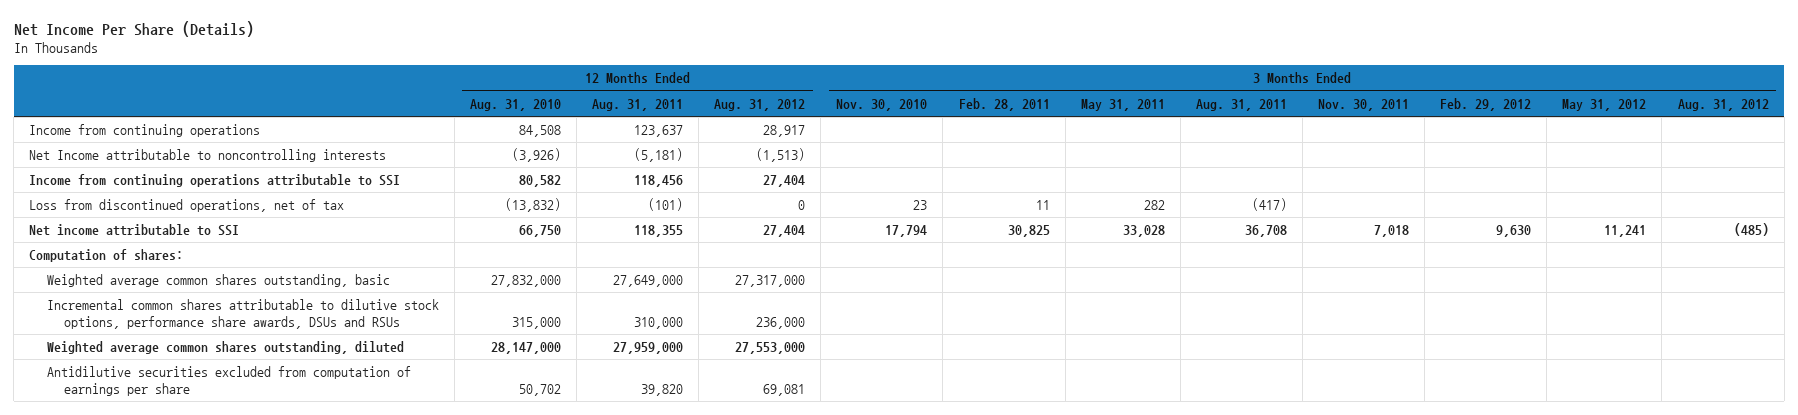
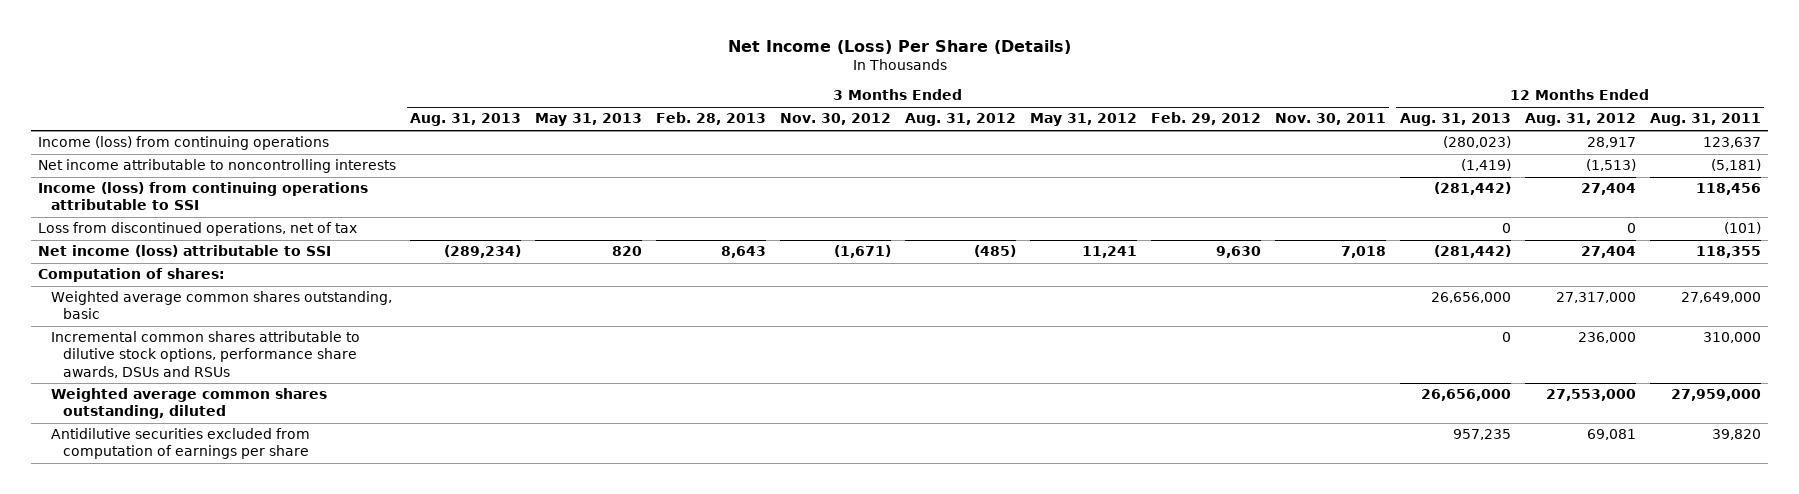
[13,21,254,38] Net Income Per Share (Details) -> [727,40,1071,55] Net Income (Loss) Per Share (Details)
[469,98,561,111] Aug. 31, 2010 -> none
[836,98,928,111] Nov. 30, 2010 -> none
[958,97,1050,111] Feb. 28, 2011 -> none
[1080,98,1165,111] May 31, 2011 -> none
[1195,98,1287,111] Aug. 31, 2011 -> none
none -> [410,113,522,127] Aug. 31, 2013
none -> [535,113,643,127] May 31, 2013
none -> [656,112,767,126] Feb. 28, 2013
none -> [780,113,892,126] Nov. 30, 2012
none -> [1399,113,1511,127] Aug. 31, 2013
[29,123,261,137] Income from continuing operations -> [38,136,330,151] Income (loss) from continuing operations
[29,148,387,162] Net Income attributable to noncontrolling interests -> [38,159,397,174] Net income attributable to noncontrolling interests
[29,173,401,187] Income from continuing operations attributable to SSI -> [38,182,369,211] Income (loss) from continuing operations attributable to SSI
[29,223,240,236] Net income attributable to SSI -> [38,245,332,258] Net income (loss) attributable to SSI

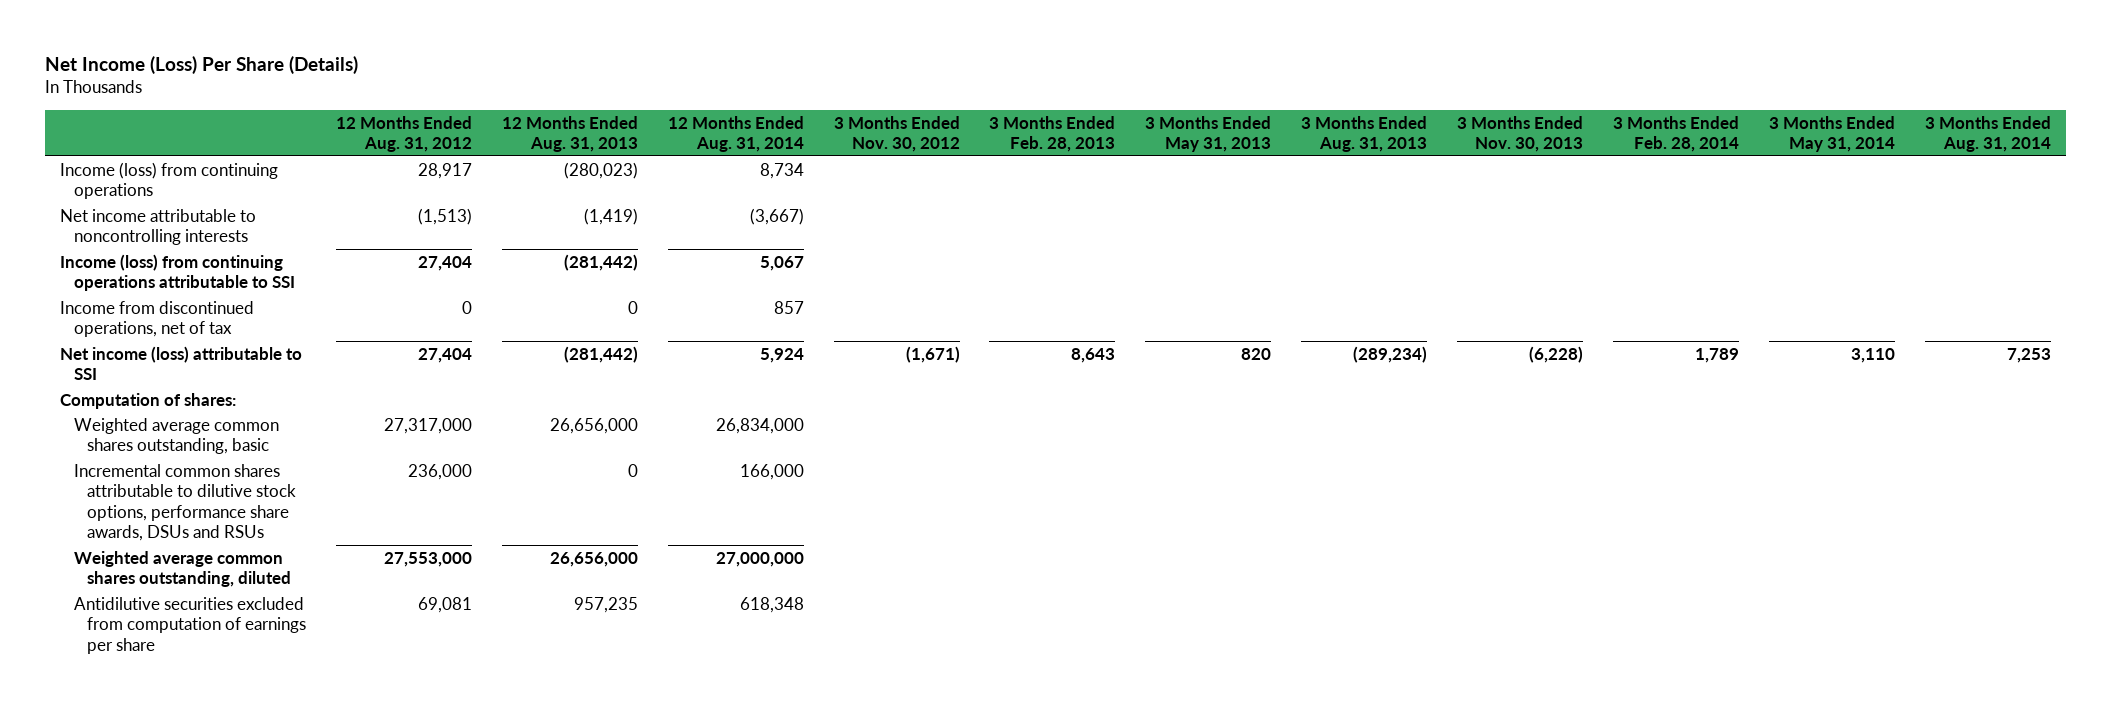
[905,113,1017,127] Aug. 31, 2012 -> none
[1030,113,1138,127] May 31, 2012 -> none
[1151,112,1262,126] Feb. 29, 2012 -> none
[1274,113,1386,126] Nov. 30, 2011 -> none
[1649,113,1761,127] Aug. 31, 2011 -> none
none -> [667,115,804,153] 12 Months Ended Aug. 31, 2014
none -> [1457,115,1584,153] 3 Months Ended Nov. 30, 2013
none -> [1613,115,1740,153] 3 Months Ended Feb. 28, 2014
none -> [1768,115,1895,153] 3 Months Ended May 31, 2014
none -> [1924,115,2051,153] 3 Months Ended Aug. 31, 2014
[38,222,358,237] Loss from discontinued operations, net of tax -> [60,300,255,338] Income from discontinued operations, net of tax

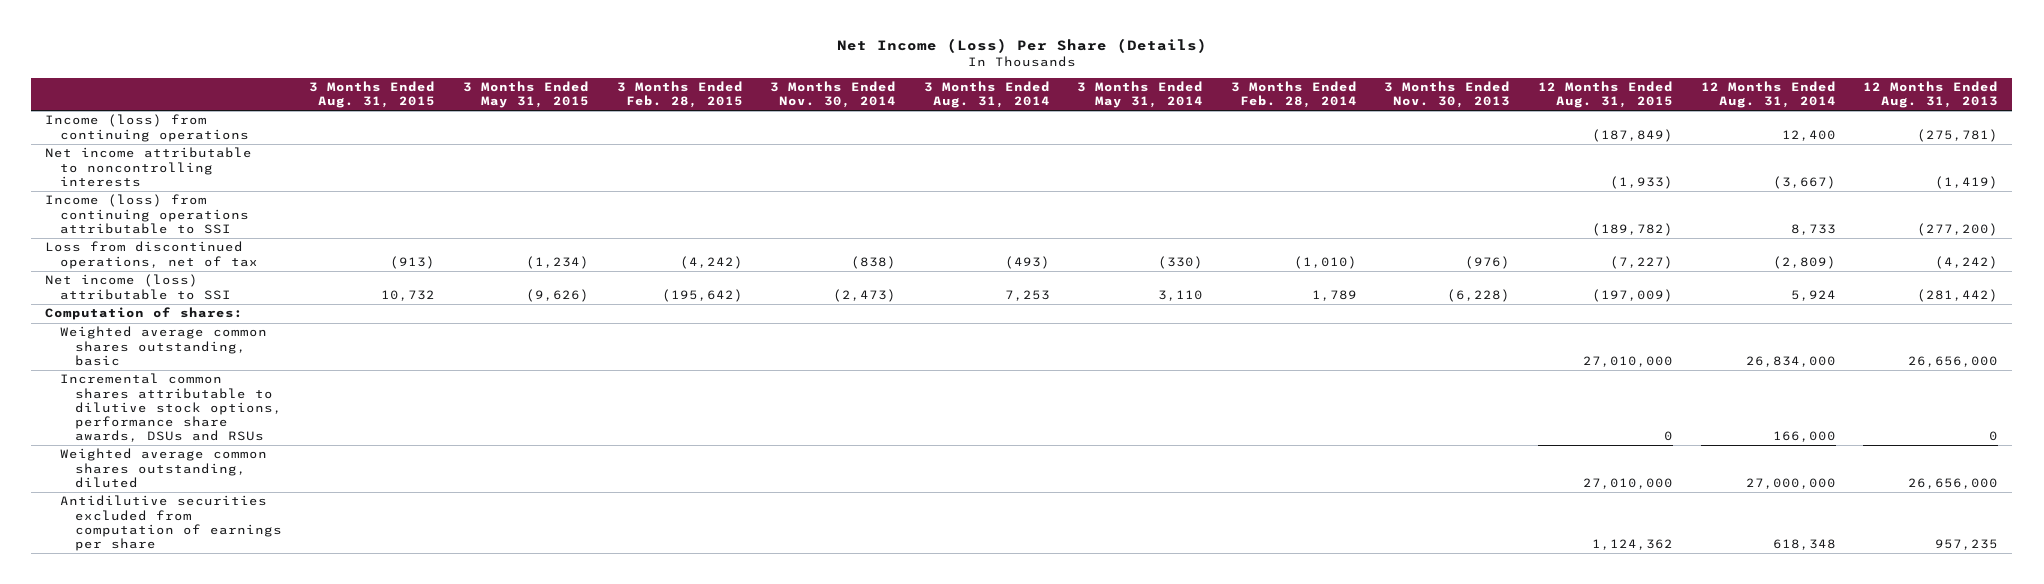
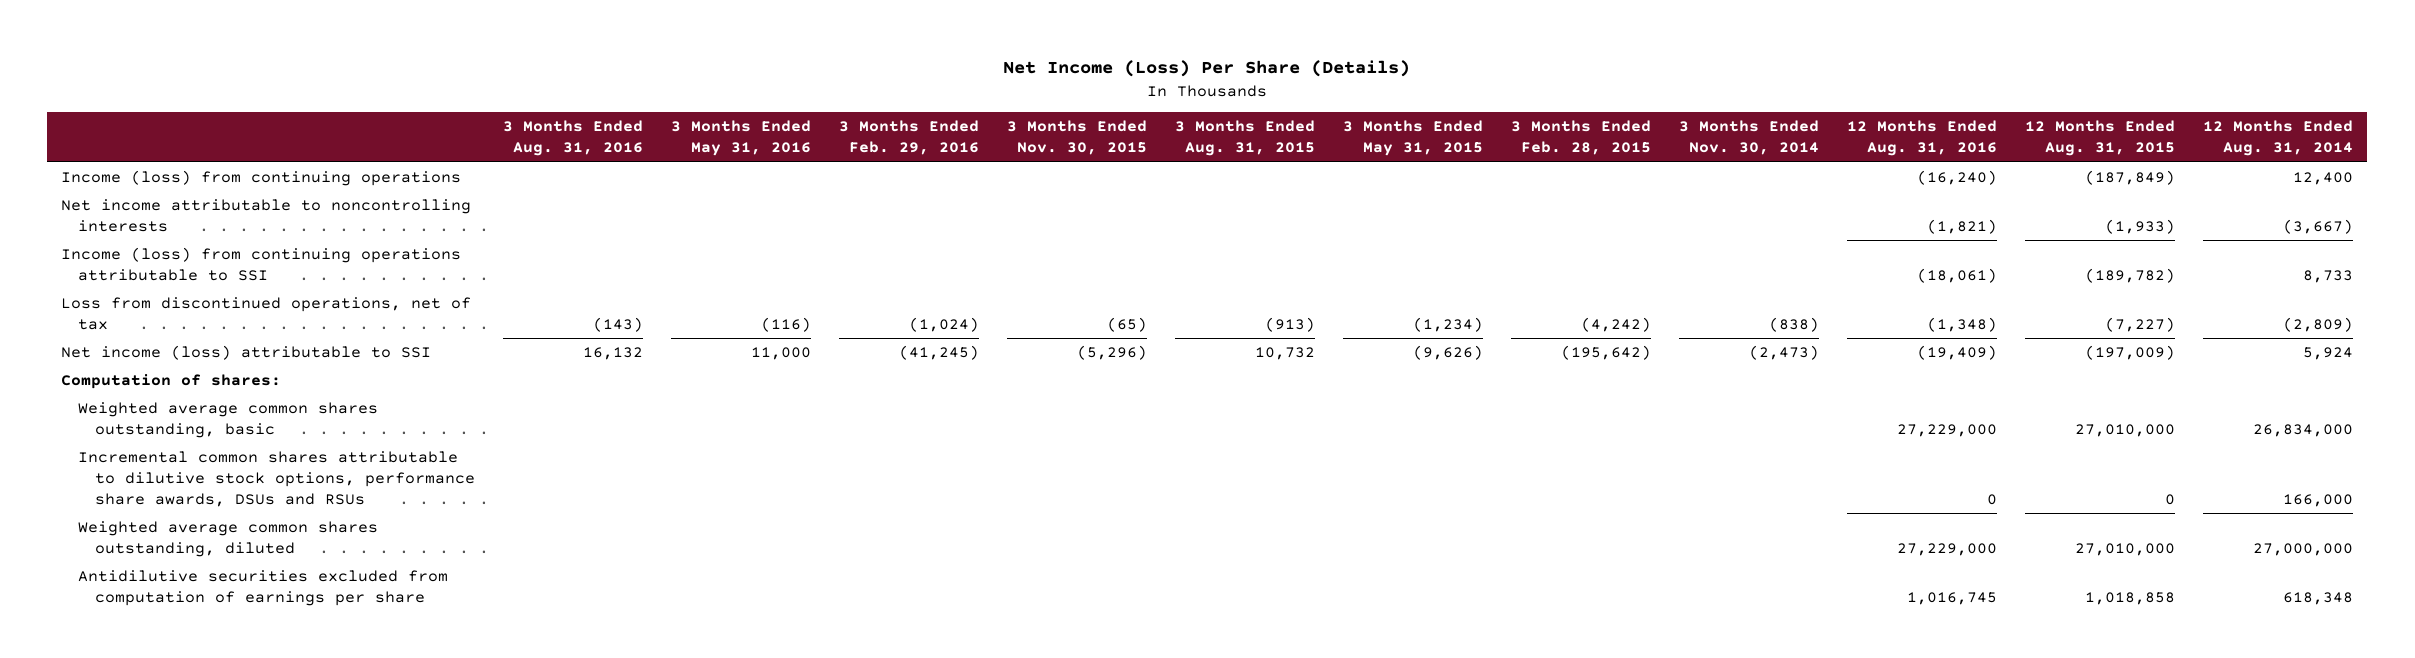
[923,81,1050,109] 3 Months Ended Aug. 31, 2014 -> none
[1077,81,1204,109] 3 Months Ended May 31, 2014 -> none
[1230,81,1357,109] 3 Months Ended Feb. 28, 2014 -> none
[1384,81,1511,109] 3 Months Ended Nov. 30, 2013 -> none
[1863,81,1999,109] 12 Months Ended Aug. 31, 2013 -> none
none -> [503,120,644,157] 3 Months Ended Aug. 31, 2016
none -> [671,120,812,157] 3 Months Ended May 31, 2016
none -> [839,120,980,156] 3 Months Ended Feb. 29, 2016
none -> [1007,120,1148,156] 3 Months Ended Nov. 30, 2015
none -> [1847,120,1998,157] 12 Months Ended Aug. 31, 2016
[1592,538,1674,550] 1,124,362 -> [2085,592,2176,606] 1,018,858

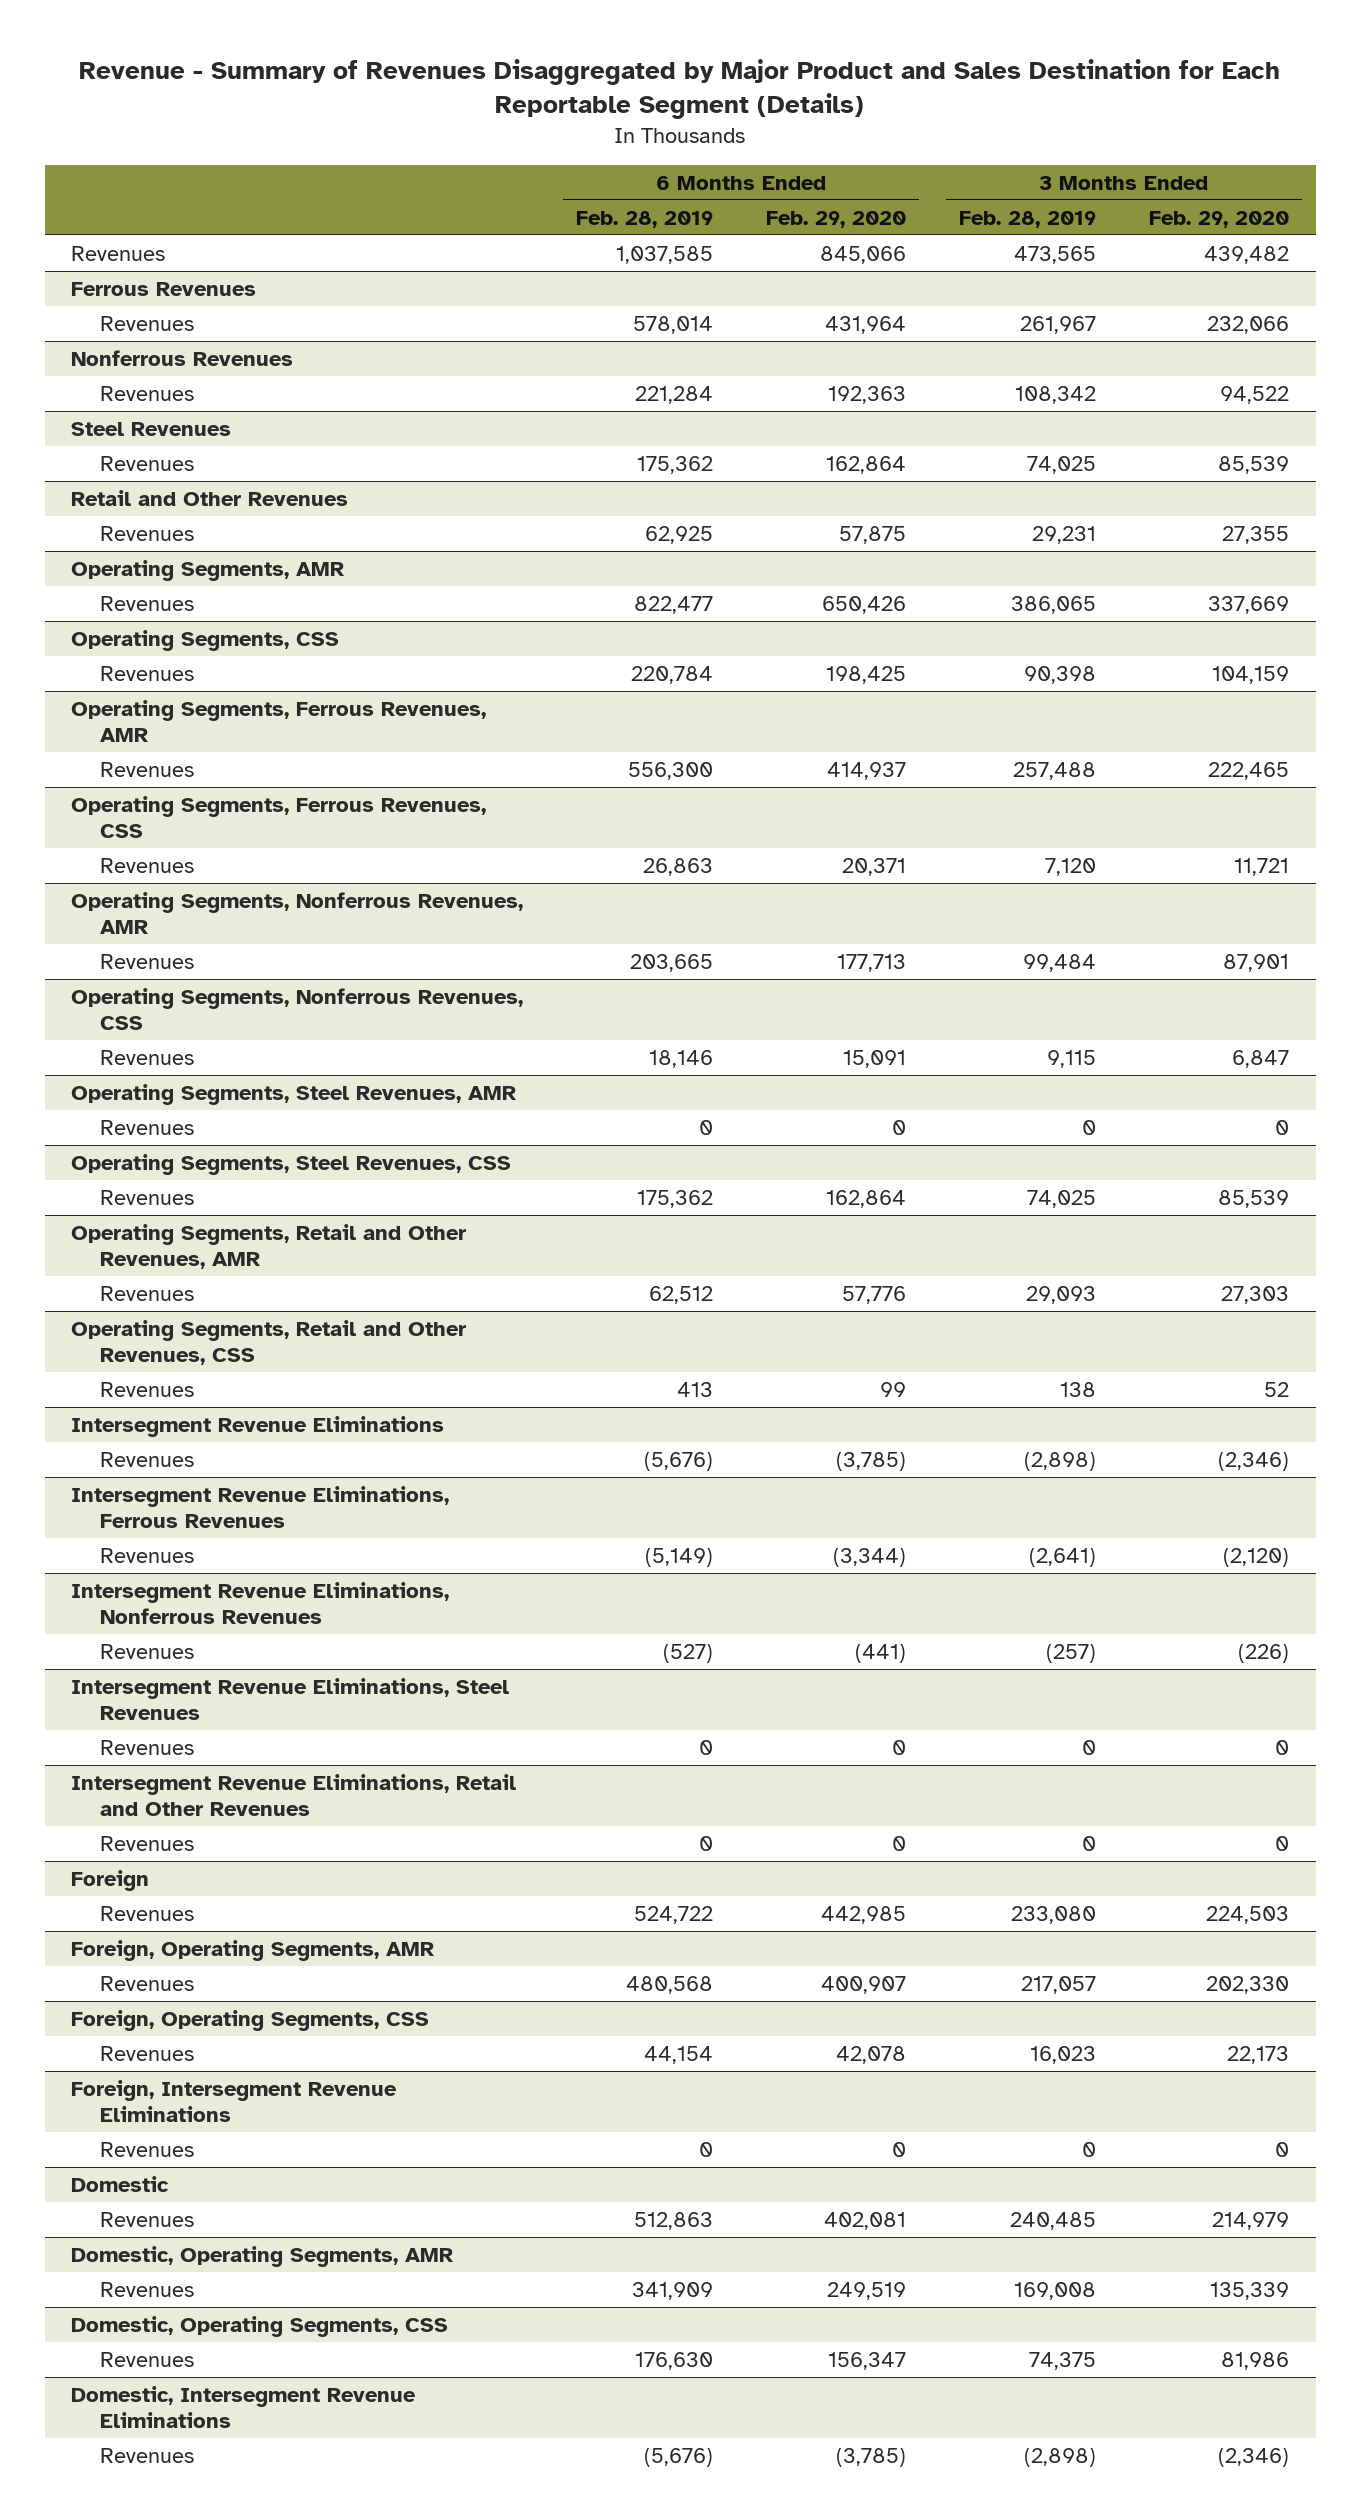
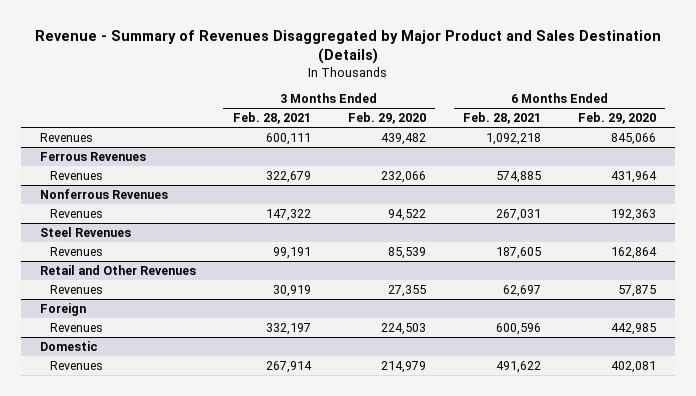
[79,59,1281,120] Revenue - Summary of Revenues Disaggregated by Major Product and Sales Destination for Each Reportable Segment (Details) -> [34,29,661,64] Revenue - Summary of Revenues Disaggregated by Major Product and Sales Destination (Details)
[576,210,714,228] Feb. 28, 2019 -> none
[959,210,1097,228] Feb. 28, 2019 -> none
none -> [232,112,311,125] Feb. 28, 2021
none -> [462,112,541,125] Feb. 28, 2021
[71,559,346,581] Operating Segments, AMR -> none
[99,595,194,611] Revenues -> none
[71,629,340,651] Operating Segments, CSS -> none
[99,665,194,681] Revenues -> none
[71,699,487,743] Operating Segments, Ferrous Revenues, AMR -> none
[99,761,194,777] Revenues -> none
[71,795,487,839] Operating Segments, Ferrous Revenues, CSS -> none
[99,857,194,873] Revenues -> none
[71,891,524,935] Operating Segments, Nonferrous Revenues, AMR -> none
[99,953,194,969] Revenues -> none
[71,987,524,1031] Operating Segments, Nonferrous Revenues, CSS -> none
[99,1049,194,1065] Revenues -> none
[71,1083,518,1105] Operating Segments, Steel Revenues, AMR -> none
[99,1119,194,1135] Revenues -> none
[71,1153,512,1175] Operating Segments, Steel Revenues, CSS -> none
[99,1189,194,1205] Revenues -> none
[71,1223,467,1270] Operating Segments, Retail and Other Revenues, AMR -> none
[99,1285,194,1301] Revenues -> none
[71,1319,467,1366] Operating Segments, Retail and Other Revenues, CSS -> none
[99,1381,194,1397] Revenues -> none
[71,1415,445,1437] Intersegment Revenue Eliminations -> none
[99,1451,194,1467] Revenues -> none
[71,1485,450,1529] Intersegment Revenue Eliminations, Ferrous Revenues -> none
[99,1547,194,1563] Revenues -> none
[71,1581,450,1625] Intersegment Revenue Eliminations, Nonferrous Revenues -> none
[99,1643,194,1659] Revenues -> none
[71,1677,510,1721] Intersegment Revenue Eliminations, Steel Revenues -> none
[99,1739,194,1755] Revenues -> none
[71,1773,517,1817] Intersegment Revenue Eliminations, Retail and Other Revenues -> none
[99,1835,194,1851] Revenues -> none
[71,1939,436,1961] Foreign, Operating Segments, AMR -> none
[99,1975,194,1991] Revenues -> none
[71,2009,430,2031] Foreign, Operating Segments, CSS -> none
[99,2045,194,2061] Revenues -> none
[71,2079,398,2123] Foreign, Intersegment Revenue Eliminations -> none
[99,2141,194,2157] Revenues -> none
[71,2245,455,2267] Domestic, Operating Segments, AMR -> none
[99,2281,194,2297] Revenues -> none
[71,2315,449,2337] Domestic, Operating Segments, CSS -> none
[99,2351,194,2367] Revenues -> none
[71,2385,417,2429] Domestic, Intersegment Revenue Eliminations -> none
[99,2447,194,2463] Revenues -> none

